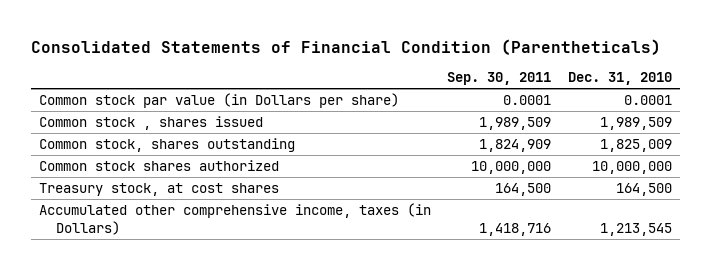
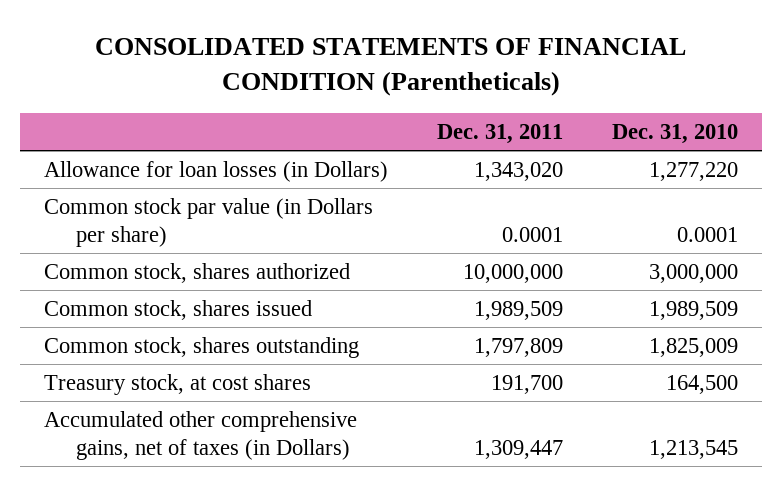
[31,38,662,55] Consolidated Statements of Financial Condition (Parentheticals) -> [95,38,687,97] CONSOLIDATED STATEMENTS OF FINANCIAL CONDITION (Parentheticals)
[447,72,552,86] Sep. 30, 2011 -> none
none -> [437,123,564,144] Dec. 31, 2011
none -> [44,161,389,183] Allowance for loan losses (in Dollars)
none -> [44,263,351,284] Common stock, shares authorized
[39,116,264,131] Common stock , shares issued -> [44,300,313,321] Common stock, shares issued
[39,160,280,172] Common stock shares authorized -> none
[39,203,432,235] Accumulated other comprehensive income, taxes (in Dollars) -> [44,411,358,460] Accumulated other comprehensive gains, net of taxes (in Dollars)

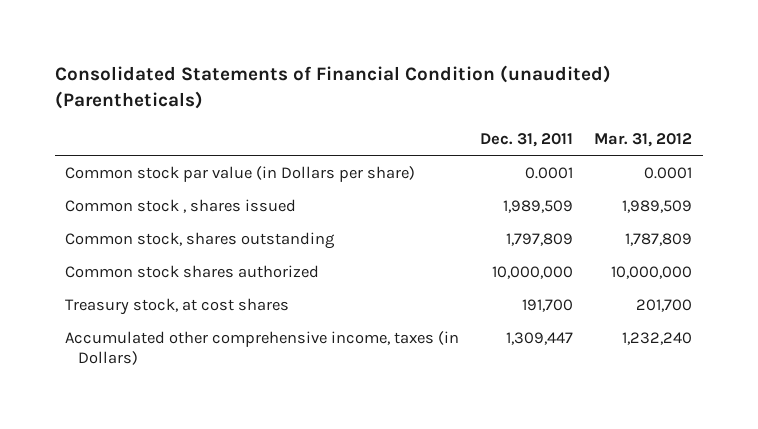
[95,38,687,97] CONSOLIDATED STATEMENTS OF FINANCIAL CONDITION (Parentheticals) -> [54,65,611,109] Consolidated Statements of Financial Condition (unaudited) (Parentheticals)
[611,123,738,144] Dec. 31, 2010 -> none
none -> [594,132,693,147] Mar. 31, 2012
[44,161,389,183] Allowance for loan losses (in Dollars) -> none
[44,263,351,284] Common stock, shares authorized -> none
[44,300,313,321] Common stock, shares issued -> [65,198,297,213] Common stock , shares issued
none -> [65,264,320,278] Common stock shares authorized
[44,411,358,460] Accumulated other comprehensive gains, net of taxes (in Dollars) -> [65,330,460,365] Accumulated other comprehensive income, taxes (in Dollars)

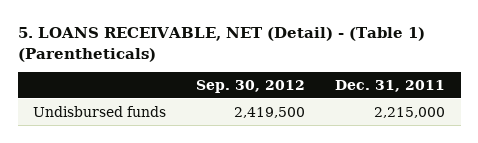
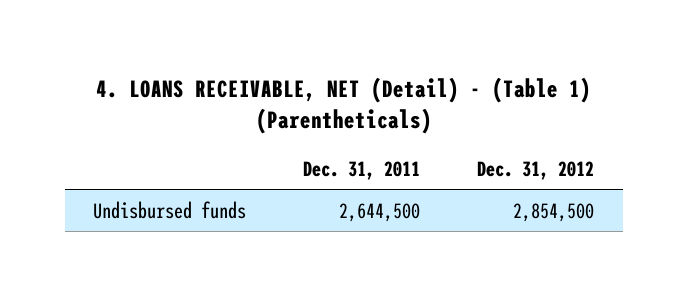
[17,27,425,62] 5. LOANS RECEIVABLE, NET (Detail) - (Table 1) (Parentheticals) -> [95,76,591,135] 4. LOANS RECEIVABLE, NET (Detail) - (Table 1) (Parentheticals)
[196,79,306,93] Sep. 30, 2012 -> none
none -> [477,161,595,181] Dec. 31, 2012
[374,106,446,118] 2,215,000 -> [339,202,421,222] 2,644,500

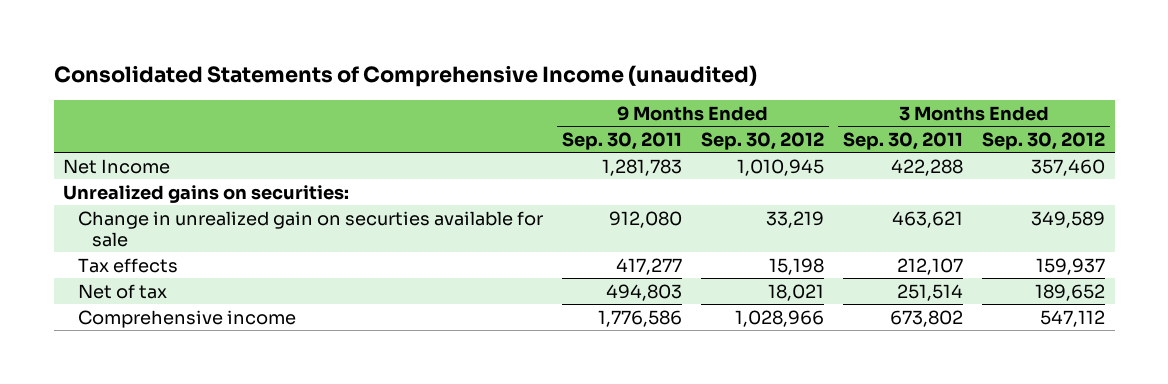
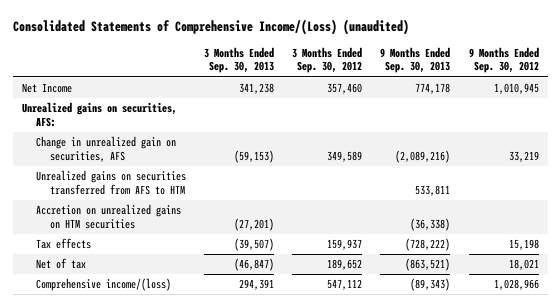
[53,65,757,88] Consolidated Statements of Comprehensive Income (unaudited) -> [12,18,409,35] Consolidated Statements of Comprehensive Income/(Loss) (unaudited)
[561,131,682,150] Sep. 30, 2011 -> none
[842,131,963,150] Sep. 30, 2011 -> none
none -> [203,46,274,74] 3 Months Ended Sep. 30, 2013
none -> [380,46,451,74] 9 Months Ended Sep. 30, 2013
[63,184,350,203] Unrealized gains on securities: -> [21,102,177,128] Unrealized gains on securities, AFS:
[77,210,543,247] Change in unrealized gain on securties available for sale -> [35,136,176,163] Change in unrealized gain on securities, AFS
none -> [35,170,186,196] Unrealized gains on securities transferred from AFS to HTM
none -> [35,204,181,230] Accretion on unrealized gains on HTM securities
[77,309,296,328] Comprehensive income -> [35,278,171,292] Comprehensive income/(loss)

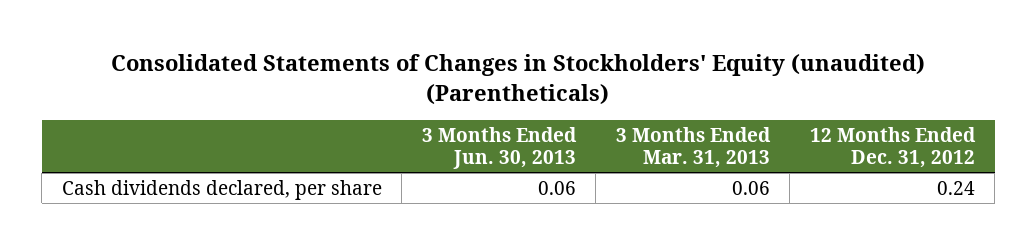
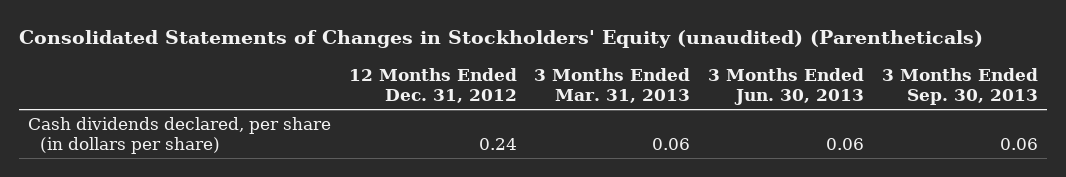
none -> [881,68,1038,106] 3 Months Ended Sep. 30, 2013
[61,179,382,200] Cash dividends declared, per share -> [27,117,331,155] Cash dividends declared, per share (in dollars per share)

